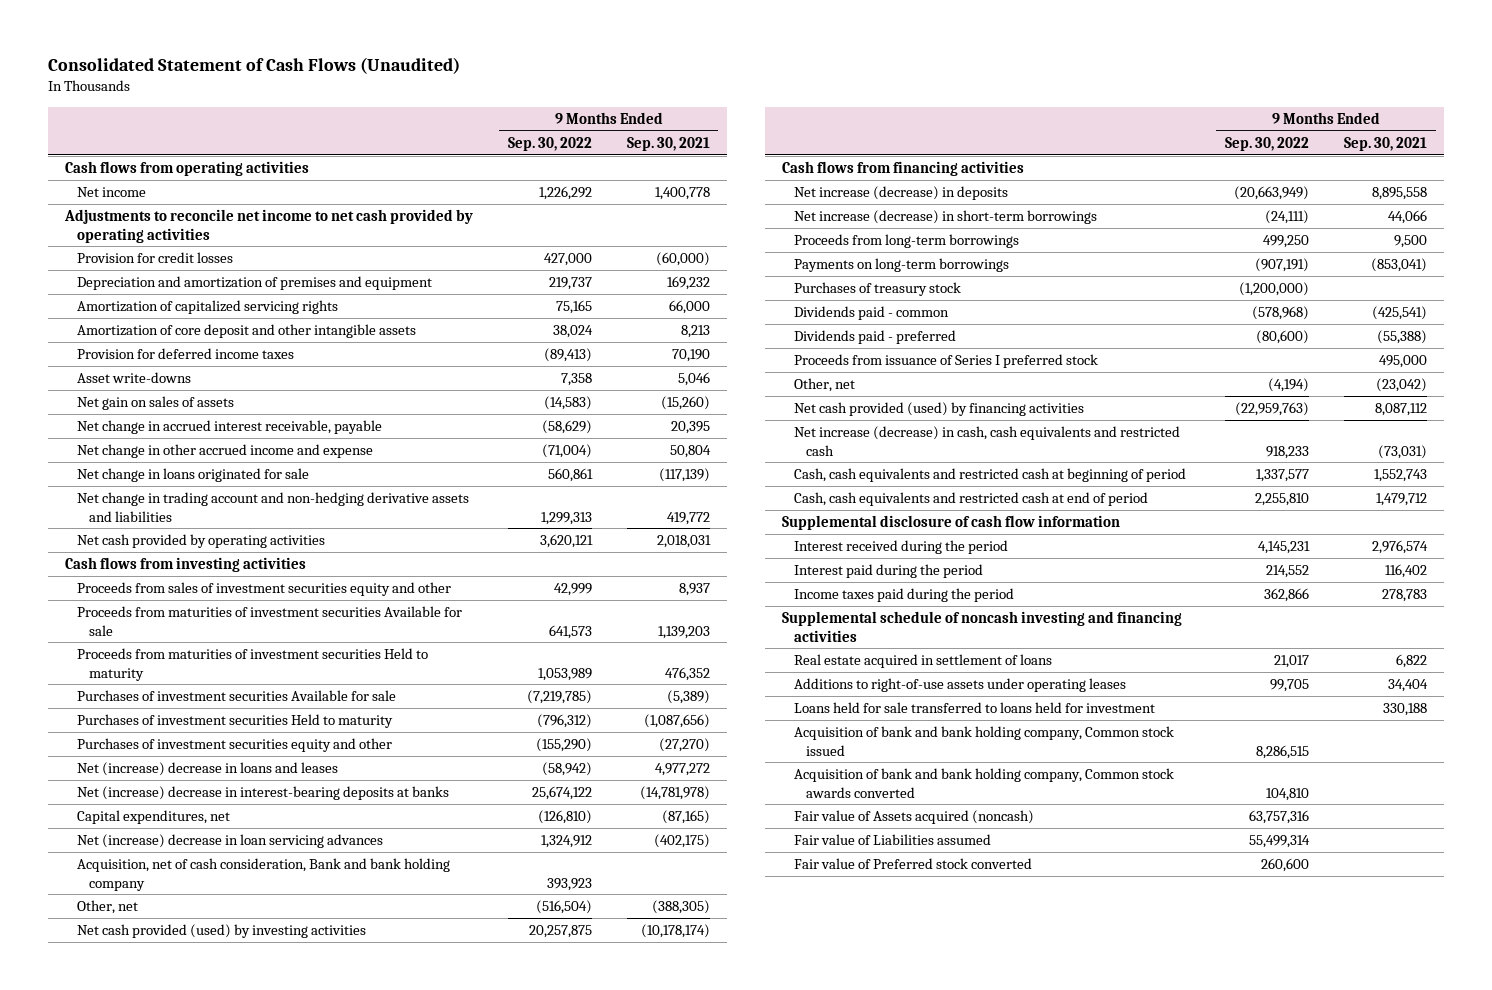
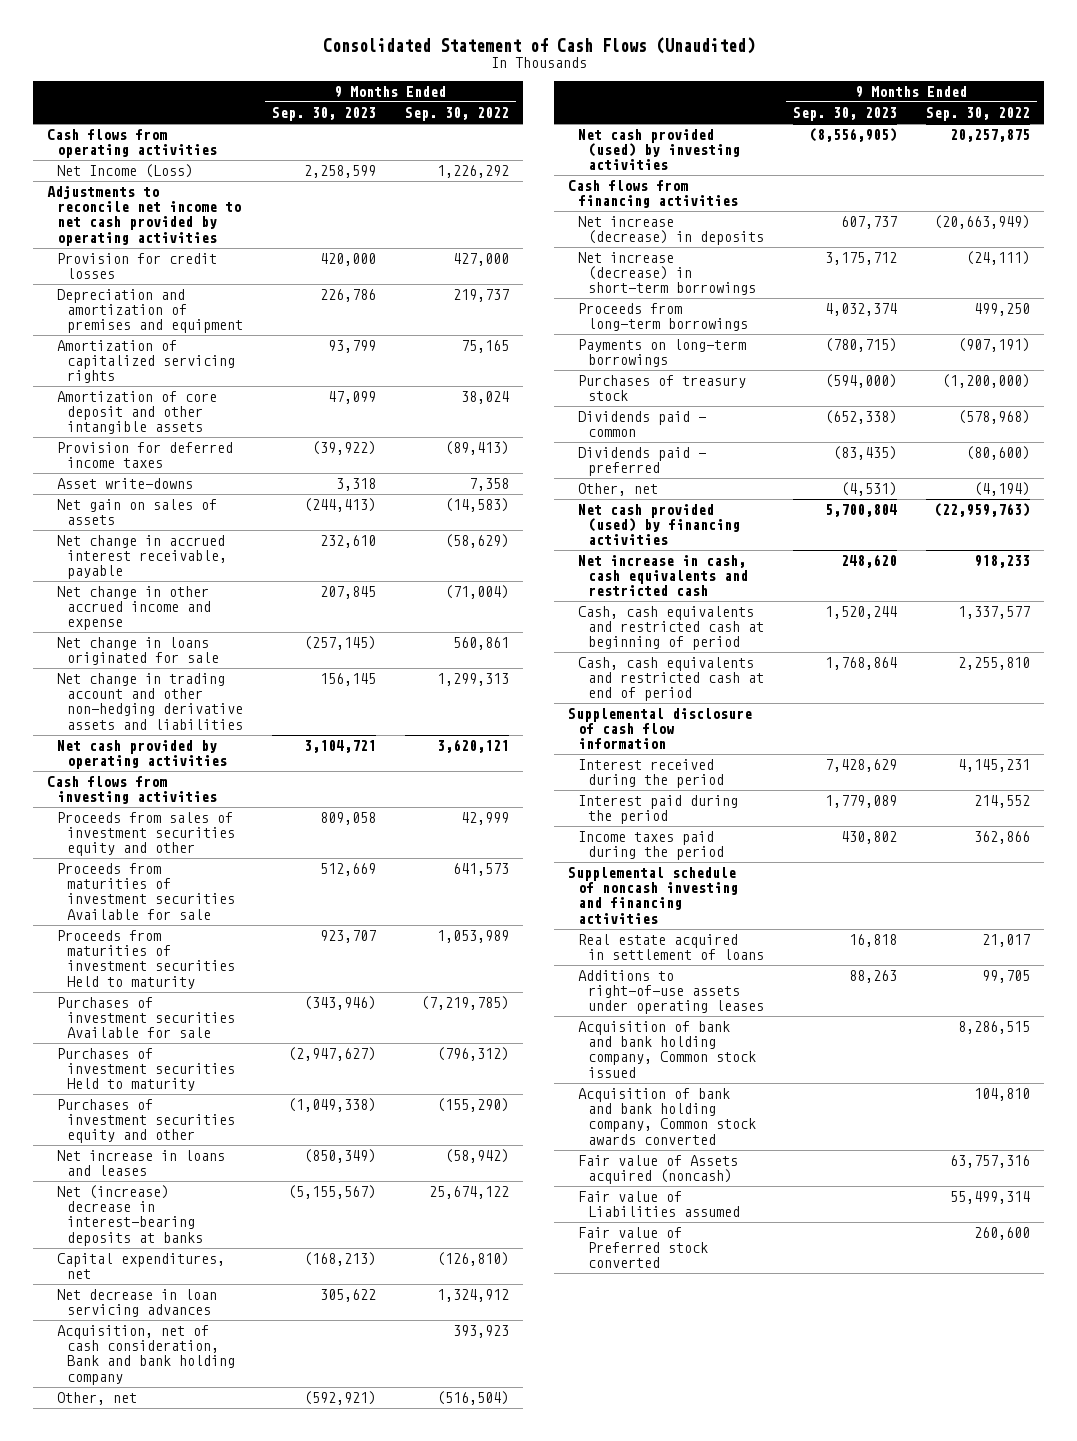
[626,136,710,151] Sep. 30, 2021 -> none
none -> [271,107,376,122] Sep. 30, 2023
[76,187,146,198] Net income -> [57,164,194,179] Net Income (Loss)
[76,492,469,522] Net change in trading account and non-hedging derivative assets and liabilities -> [57,673,243,730] Net change in trading account and other non-hedging derivative assets and liabilities
[76,762,338,777] Net (increase) decrease in loans and leases -> [57,1150,226,1177] Net increase in loans and leases
[76,834,383,849] Net (increase) decrease in loan servicing advances -> [57,1289,218,1318] Net decrease in loan servicing advances
[794,354,1099,369] Proceeds from issuance of Series I preferred stock -> none
[794,426,1181,456] Net increase (decrease) in cash, cash equivalents and restricted cash -> [578,555,748,597] Net increase in cash, cash equivalents and restricted cash
[794,702,1156,714] Loans held for sale transferred to loans held for investment -> none

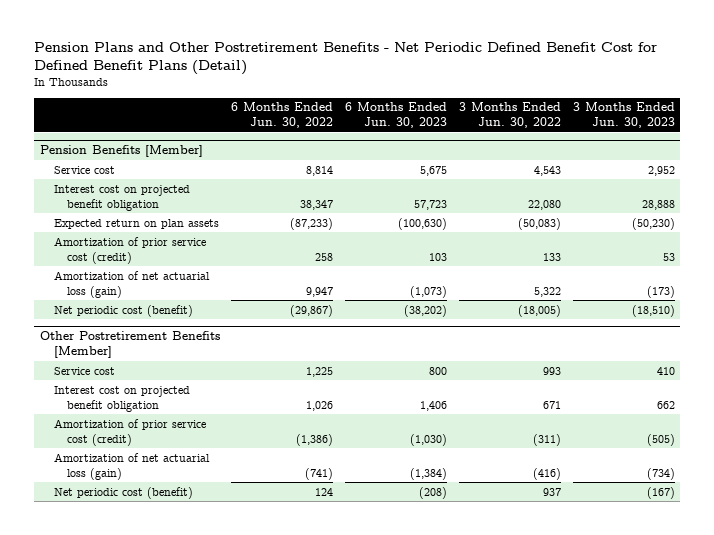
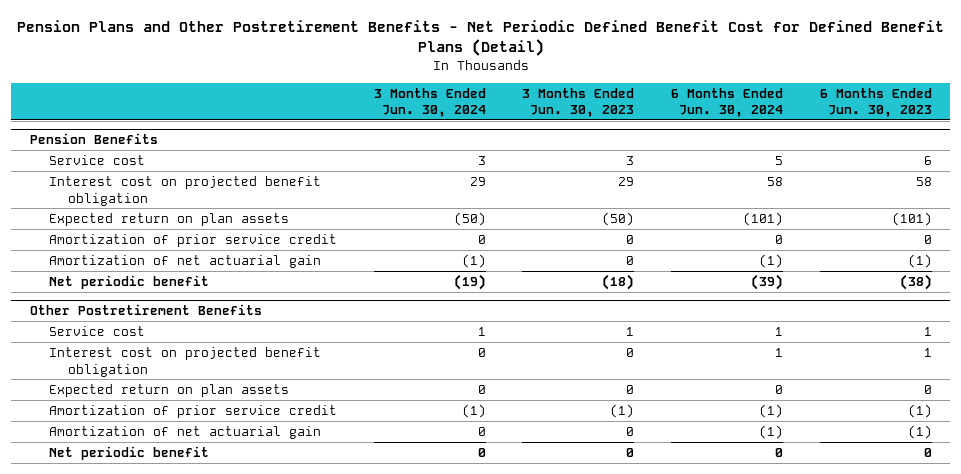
[231,102,334,129] 6 Months Ended Jun. 30, 2022 -> none
[458,102,561,129] 3 Months Ended Jun. 30, 2022 -> none
none -> [373,87,486,118] 3 Months Ended Jun. 30, 2024
none -> [671,87,784,118] 6 Months Ended Jun. 30, 2024
[39,145,203,158] Pension Benefits [Member] -> [29,133,158,145] Pension Benefits
[420,165,448,176] 5,675 -> [923,155,932,165] 6
[647,165,675,176] 2,952 -> [626,155,635,165] 3
[414,199,448,210] 57,723 -> [915,176,932,186] 58
[641,199,675,210] 28,888 -> [618,176,635,186] 29
[398,217,448,230] (100,630) -> [891,211,932,226] (101)
[631,217,675,230] (50,230) -> [602,211,635,226] (50)
[53,236,206,264] Amortization of prior service cost (credit) -> [48,233,337,247] Amortization of prior service credit
[429,252,448,261] 103 -> [923,234,932,244] 0
[662,252,675,261] 53 -> [626,234,635,244] 0
[53,270,210,298] Amortization of net actuarial loss (gain) -> [48,254,321,268] Amortization of net actuarial gain
[410,285,448,298] (1,073) -> [907,253,932,268] (1)
[646,285,675,298] (173) -> [626,255,635,265] 0
[53,304,193,317] Net periodic cost (benefit) -> [48,274,209,289] Net periodic benefit
[404,304,448,317] (38,202) -> [899,273,932,290] (38)
[631,304,675,317] (18,510) -> [602,273,635,290] (18)
[39,331,220,359] Other Postretirement Benefits [Member] -> [29,304,262,316] Other Postretirement Benefits
[429,366,448,375] 800 -> [923,326,932,336] 1
[656,366,675,375] 410 -> [626,326,635,336] 1
[420,400,448,411] 1,406 -> [923,347,932,357] 1
[656,400,675,409] 662 -> [626,347,635,357] 0
none -> [48,383,289,397] Expected return on plan assets
[53,418,206,446] Amortization of prior service cost (credit) -> [48,404,337,418] Amortization of prior service credit
[410,433,448,446] (1,030) -> [907,403,932,418] (1)
[646,433,675,446] (505) -> [610,403,635,418] (1)
[53,452,210,480] Amortization of net actuarial loss (gain) -> [48,425,321,439] Amortization of net actuarial gain
[410,467,448,480] (1,384) -> [907,424,932,439] (1)
[646,467,675,480] (734) -> [626,426,635,436] 0
[53,486,193,499] Net periodic cost (benefit) -> [48,445,209,460] Net periodic benefit
[419,486,448,499] (208) -> [923,447,932,457] 0
[646,486,675,499] (167) -> [626,447,635,457] 0

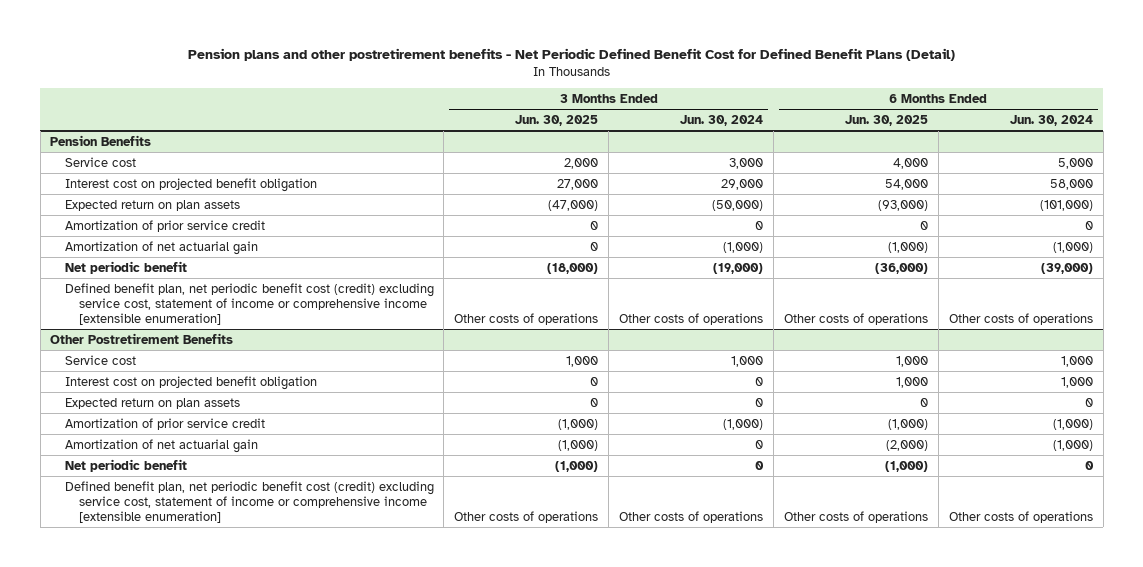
[16,19,944,56] Pension Plans and Other Postretirement Benefits - Net Periodic Defined Benefit Cost for Defined Benefit Plans (Detail) -> [187,48,955,62] Pension plans and other postretirement benefits - Net Periodic Defined Benefit Cost for Defined Benefit Plans (Detail)
[522,87,635,118] 3 Months Ended Jun. 30, 2023 -> none
[819,87,932,118] 6 Months Ended Jun. 30, 2023 -> none
none -> [515,115,599,127] Jun. 30, 2025
none -> [844,115,928,127] Jun. 30, 2025
[477,155,486,165] 3 -> [729,157,764,169] 3,000
[775,155,784,165] 5 -> [1057,157,1093,169] 5,000
[469,176,486,186] 29 -> [721,178,764,190] 29,000
[767,176,784,186] 58 -> [1049,178,1093,190] 58,000
[453,211,486,226] (50) -> [712,199,764,211] (50,000)
[743,211,784,226] (101) -> [1039,199,1093,211] (101,000)
[461,253,486,268] (1) -> [723,241,764,253] (1,000)
[759,253,784,268] (1) -> [1052,241,1093,253] (1,000)
[453,273,486,290] (19) -> [713,262,764,274] (19,000)
[751,273,784,290] (39) -> [1040,262,1093,274] (39,000)
none -> [64,282,434,325] Defined benefit plan, net periodic benefit cost (credit) excluding service cost, statement of income or comprehensive income [extensible enumeration]
[477,326,486,336] 1 -> [731,355,764,367] 1,000
[775,326,784,336] 1 -> [1060,355,1093,367] 1,000
[775,347,784,357] 1 -> [1060,376,1093,388] 1,000
[461,403,486,418] (1) -> [723,418,764,430] (1,000)
[759,403,784,418] (1) -> [1052,418,1093,430] (1,000)
[759,424,784,439] (1) -> [1052,439,1093,451] (1,000)
none -> [64,480,434,523] Defined benefit plan, net periodic benefit cost (credit) excluding service cost, statement of income or comprehensive income [extensible enumeration]

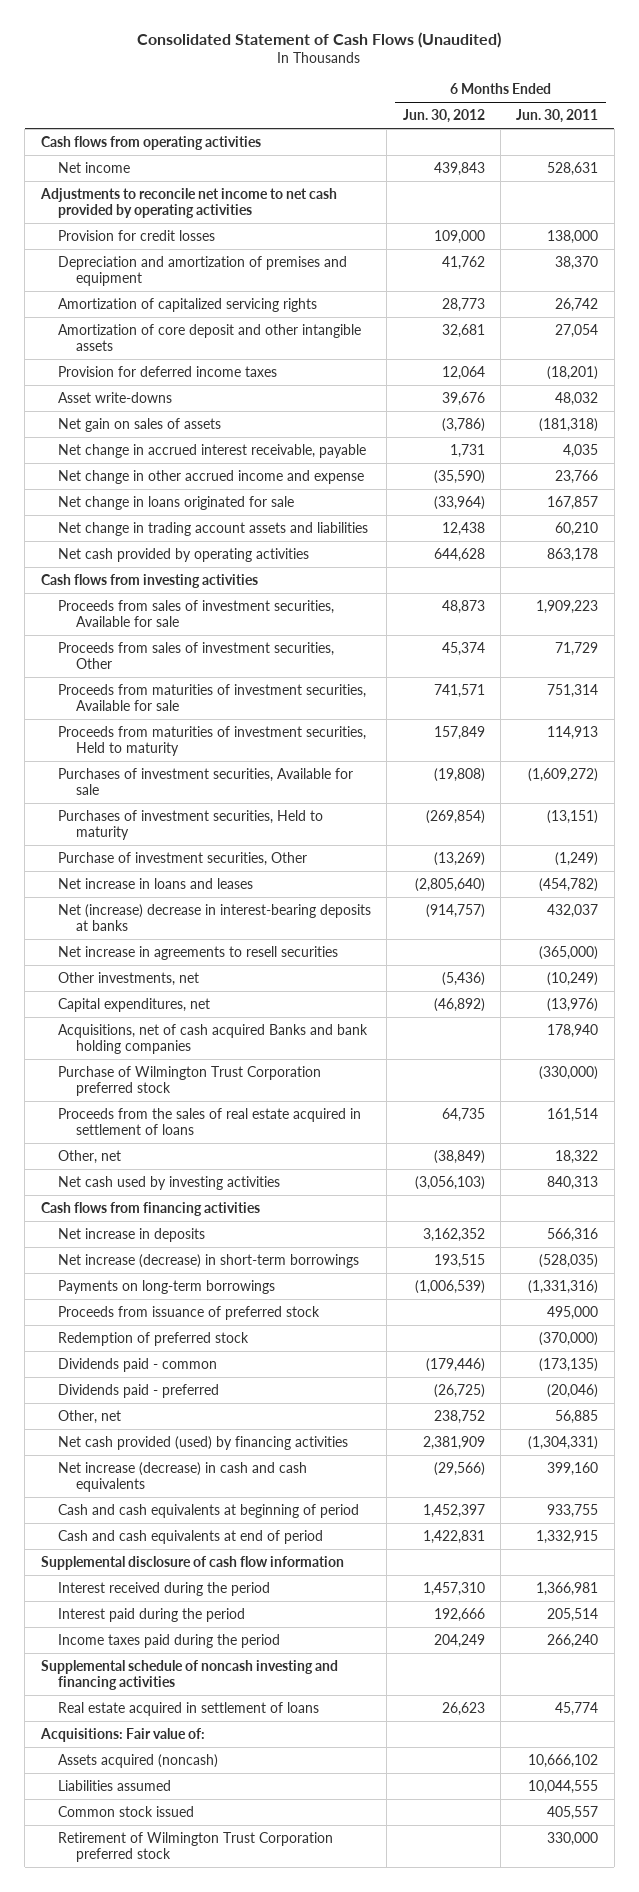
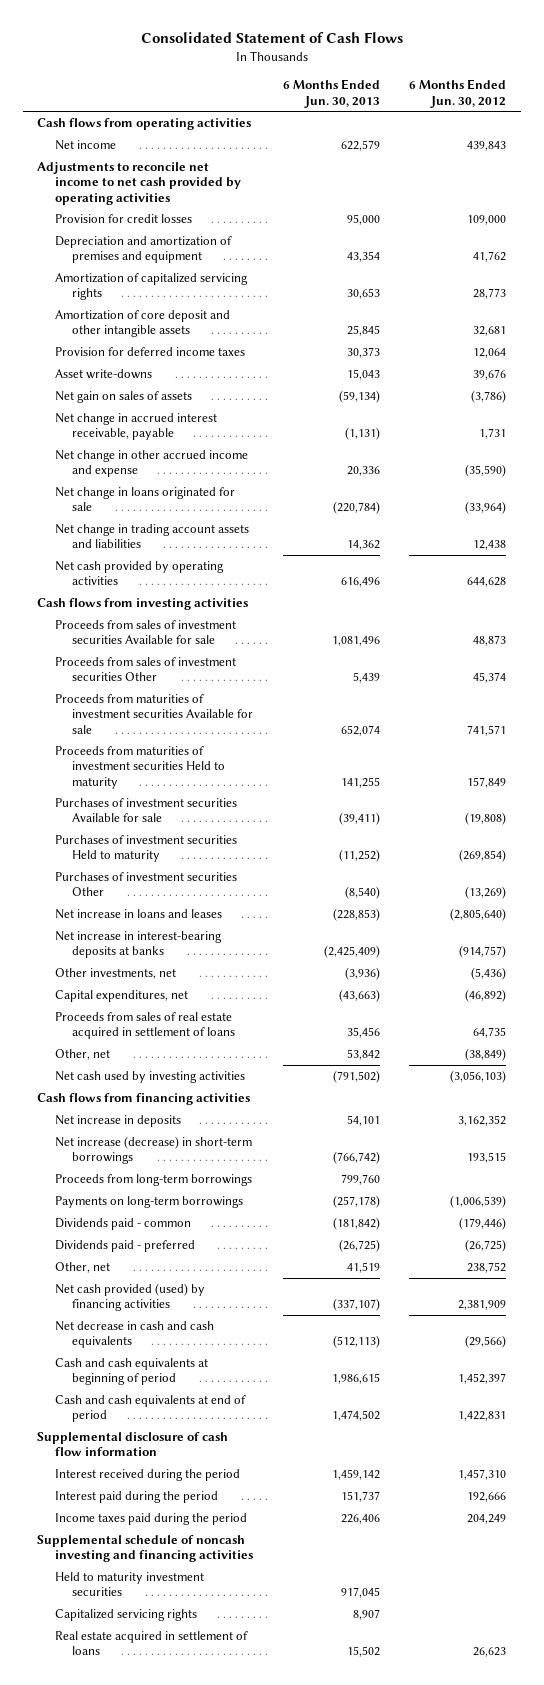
[137,32,502,49] Consolidated Statement of Cash Flows (Unaudited) -> [140,32,403,44] Consolidated Statement of Cash Flows
[516,109,599,124] Jun. 30, 2011 -> none
none -> [282,79,380,108] 6 Months Ended Jun. 30, 2013
[58,599,335,627] Proceeds from sales of investment securities, Available for sale -> [54,620,236,645] Proceeds from sales of investment securities Available for sale
[58,641,335,669] Proceeds from sales of investment securities, Other -> [54,657,236,682] Proceeds from sales of investment securities Other
[58,683,367,711] Proceeds from maturities of investment securities, Available for sale -> [54,694,254,734] Proceeds from maturities of investment securities Available for sale
[58,725,367,756] Proceeds from maturities of investment securities, Held to maturity -> [54,746,226,789] Proceeds from maturities of investment securities Held to maturity
[58,767,354,795] Purchases of investment securities, Available for sale -> [54,798,237,823] Purchases of investment securities Available for sale
[58,809,324,840] Purchases of investment securities, Held to maturity -> [54,835,237,863] Purchases of investment securities Held to maturity
[58,851,308,866] Purchase of investment securities, Other -> [54,872,237,897] Purchases of investment securities Other
[58,945,339,960] Net increase in agreements to resell securities -> none
[58,903,372,931] Net (increase) decrease in interest-bearing deposits at banks -> [54,931,222,959] Net increase in interest-bearing deposits at banks
[58,1023,369,1054] Acquisitions, net of cash acquired Banks and bank holding companies -> none
[58,1065,322,1096] Purchase of Wilmington Trust Corporation preferred stock -> none
[58,1107,362,1135] Proceeds from the sales of real estate acquired in settlement of loans -> [54,1012,236,1040] Proceeds from sales of real estate acquired in settlement of loans
none -> [54,1174,252,1187] Proceeds from long-term borrowings
[58,1305,321,1320] Proceeds from issuance of preferred stock -> none
[58,1331,250,1346] Redemption of preferred stock -> none
[58,1461,308,1492] Net increase (decrease) in cash and cash equivalents -> [54,1321,214,1349] Net decrease in cash and cash equivalents
none -> [54,1572,204,1597] Held to maturity investment securities
none -> [54,1609,197,1622] Capitalized servicing rights
[39,1727,205,1742] Acquisitions: Fair value of: -> none
[58,1753,219,1768] Assets acquired (noncash) -> none
[58,1779,172,1791] Liabilities assumed -> none
[58,1805,195,1817] Common stock issued -> none
[58,1831,334,1862] Retirement of Wilmington Trust Corporation preferred stock -> none

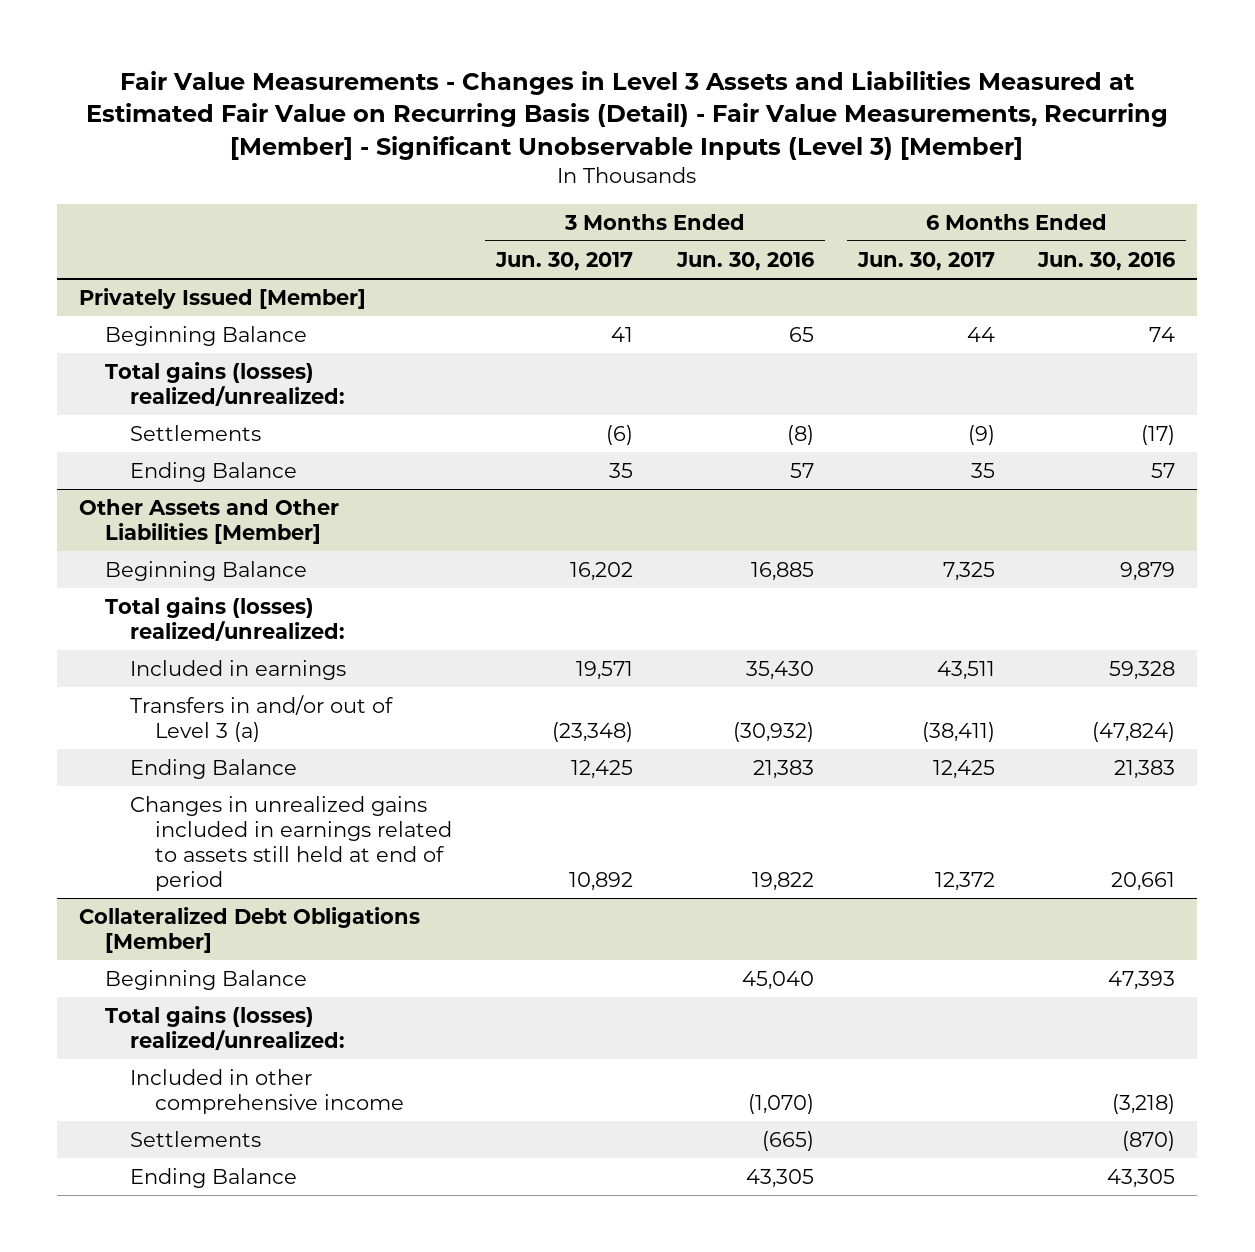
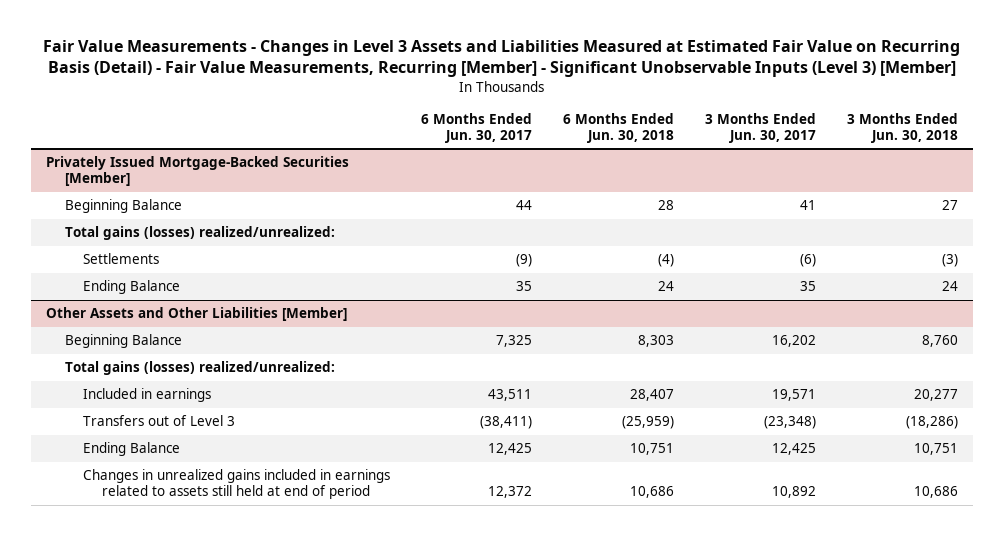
[675,251,814,271] Jun. 30, 2016 -> none
[1037,251,1176,271] Jun. 30, 2016 -> none
none -> [563,112,675,144] 6 Months Ended Jun. 30, 2018
none -> [846,112,958,144] 3 Months Ended Jun. 30, 2018
[79,287,367,309] Privately Issued [Member] -> [46,156,350,187] Privately Issued Mortgage-Backed Securities [Member]
[130,694,394,742] Transfers in and/or out of Level 3 (a) -> [83,415,236,427] Transfers out of Level 3
[79,906,421,953] Collateralized Debt Obligations [Member] -> none
[104,969,307,990] Beginning Balance -> none
[104,1005,346,1050] Total gains (losses) realized/unrealized: -> none
[130,1068,405,1114] Included in other comprehensive income -> none
[130,1130,262,1147] Settlements -> none
[130,1167,298,1188] Ending Balance -> none

